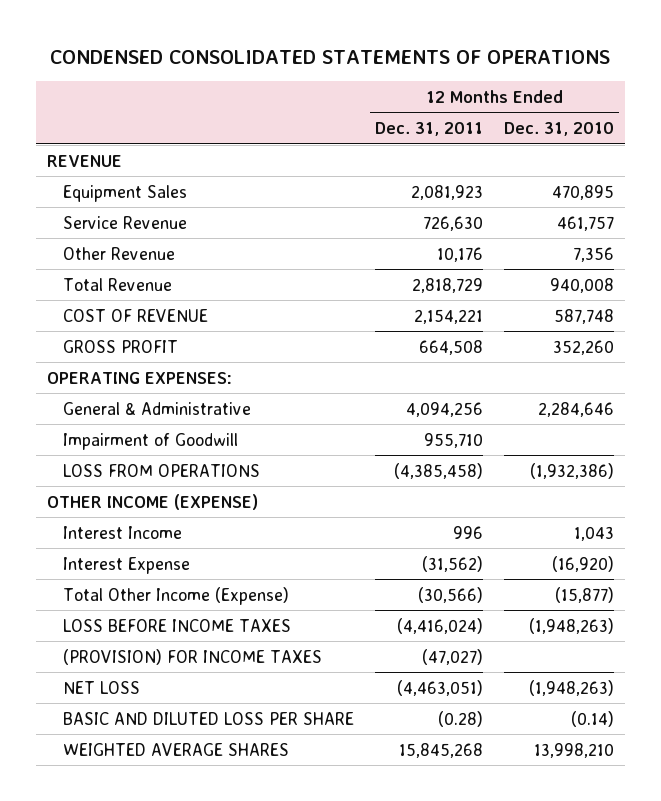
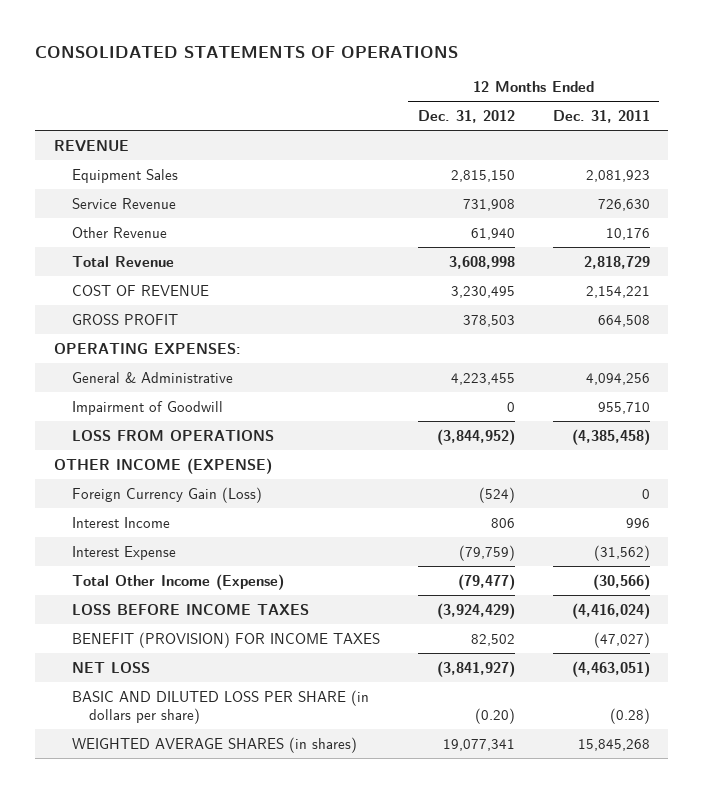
[50,49,611,64] CONDENSED CONSOLIDATED STATEMENTS OF OPERATIONS -> [35,46,459,59] CONSOLIDATED STATEMENTS OF OPERATIONS
[504,121,615,136] Dec. 31, 2010 -> none
none -> [417,109,515,123] Dec. 31, 2012
none -> [71,486,262,503] Foreign Currency Gain (Loss)
[63,648,323,665] (PROVISION) FOR INCOME TAXES -> [71,631,380,648] BENEFIT (PROVISION) FOR INCOME TAXES
[63,711,355,725] BASIC AND DILUTED LOSS PER SHARE -> [71,689,369,724] BASIC AND DILUTED LOSS PER SHARE (in dollars per share)
[63,742,290,756] WEIGHTED AVERAGE SHARES -> [71,736,357,753] WEIGHTED AVERAGE SHARES (in shares)

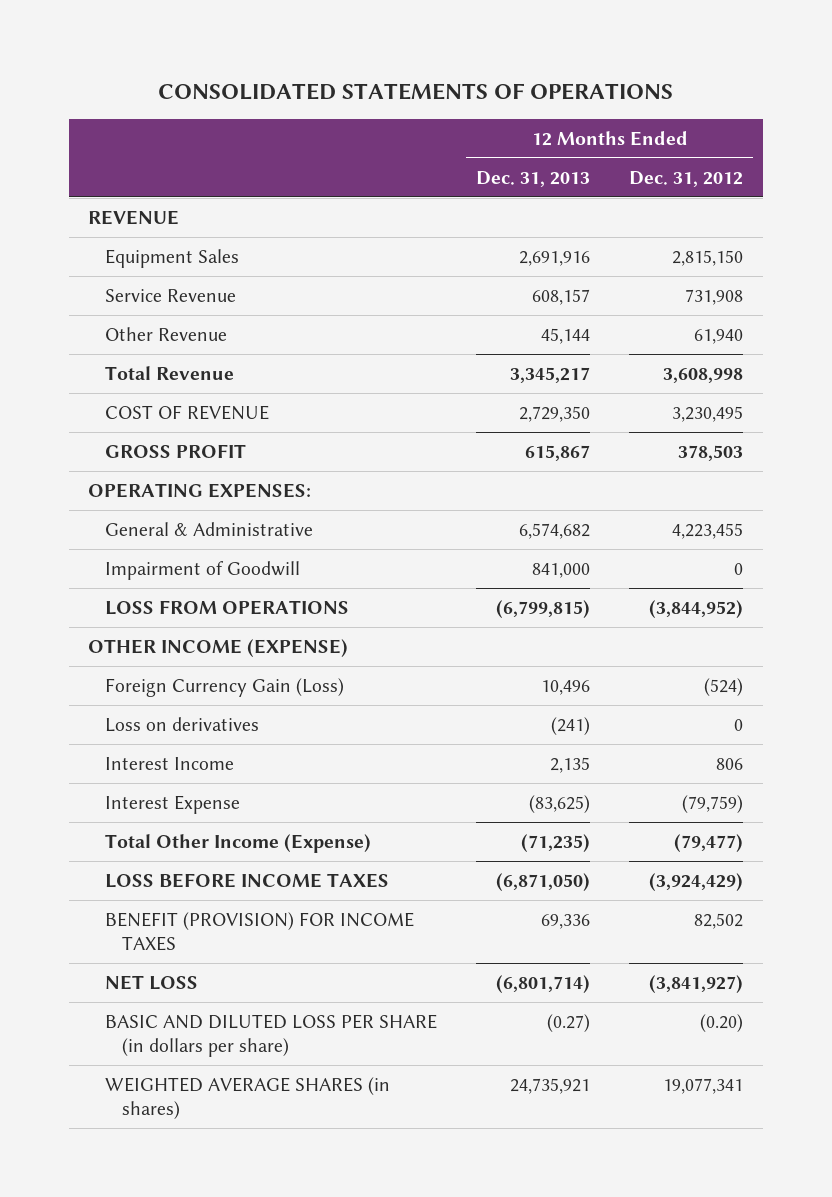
[552,109,650,123] Dec. 31, 2011 -> none
none -> [476,170,591,187] Dec. 31, 2013
none -> [104,716,259,732] Loss on derivatives

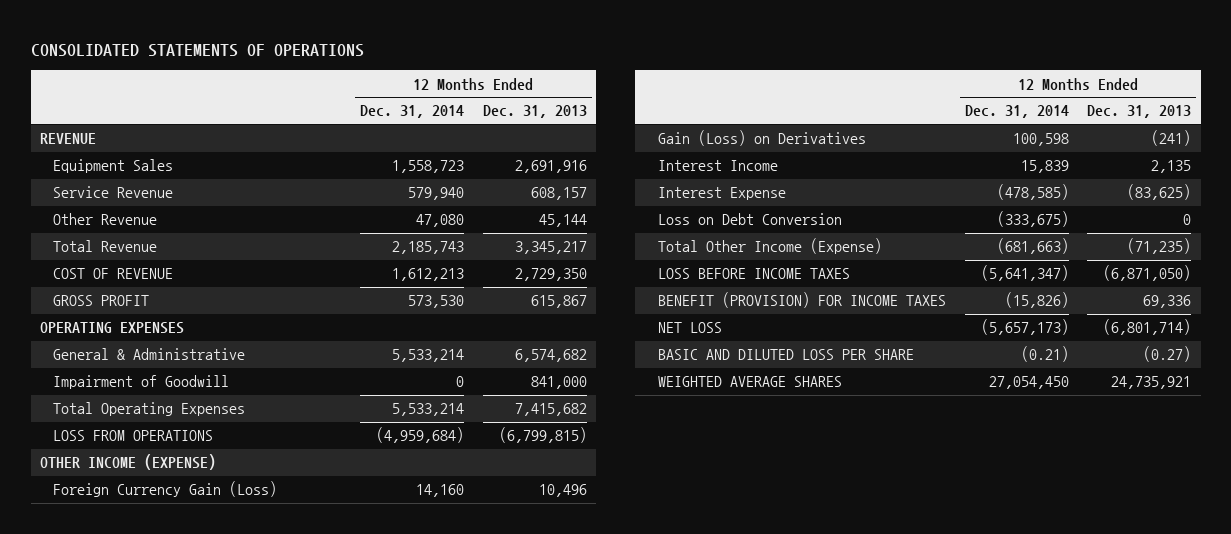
[629,170,744,187] Dec. 31, 2012 -> none
none -> [359,105,464,119] Dec. 31, 2014
[88,482,312,498] OPERATING EXPENSES: -> [40,322,185,335] OPERATING EXPENSES
none -> [53,402,246,417] Total Operating Expenses
[104,716,259,732] Loss on derivatives -> [657,130,866,147] Gain (Loss) on Derivatives
none -> [657,213,842,226] Loss on Debt Conversion
[104,1013,437,1057] BASIC AND DILUTED LOSS PER SHARE (in dollars per share) -> [657,349,914,361] BASIC AND DILUTED LOSS PER SHARE
[104,1076,390,1119] WEIGHTED AVERAGE SHARES (in shares) -> [657,376,842,388] WEIGHTED AVERAGE SHARES

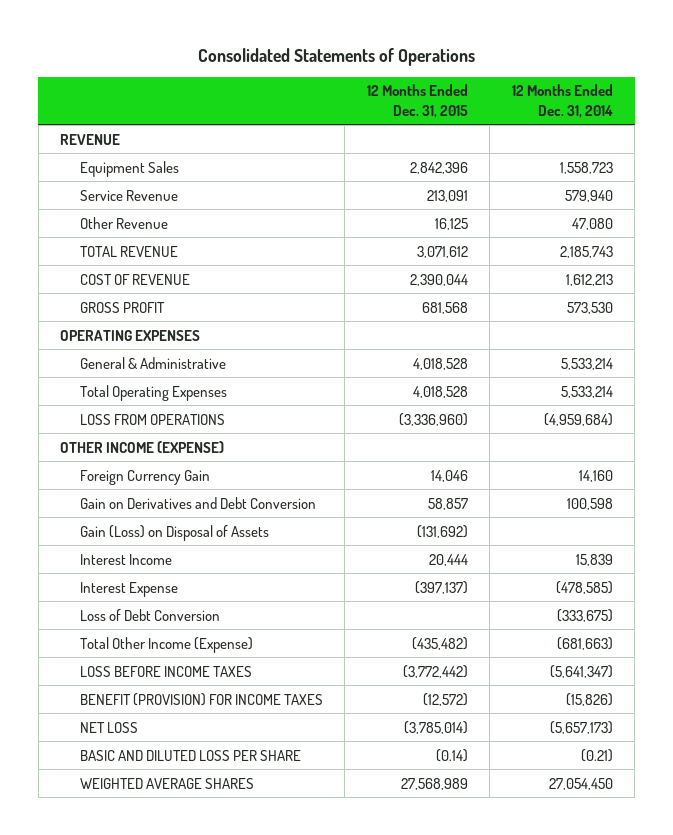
[30,43,364,57] CONSOLIDATED STATEMENTS OF OPERATIONS -> [197,47,475,66] Consolidated Statements of Operations
[482,105,587,119] Dec. 31, 2013 -> none
none -> [366,84,468,118] 12 Months Ended Dec. 31, 2015
[53,240,158,253] Total Revenue -> [79,245,178,257] TOTAL REVENUE
[53,375,230,390] Impairment of Goodwill -> none
[53,481,278,498] Foreign Currency Gain (Loss) -> [79,469,210,485] Foreign Currency Gain
[657,130,866,147] Gain (Loss) on Derivatives -> [79,496,316,509] Gain on Derivatives and Debt Conversion
none -> [79,524,269,541] Gain (Loss) on Disposal of Assets
[657,213,842,226] Loss on Debt Conversion -> [79,608,220,621] Loss of Debt Conversion

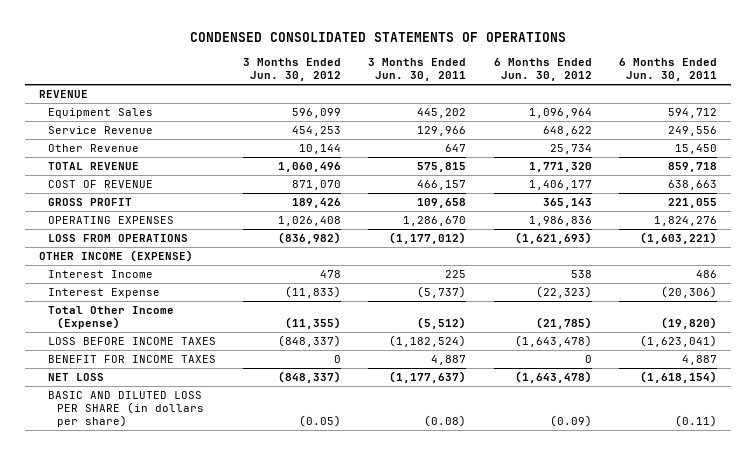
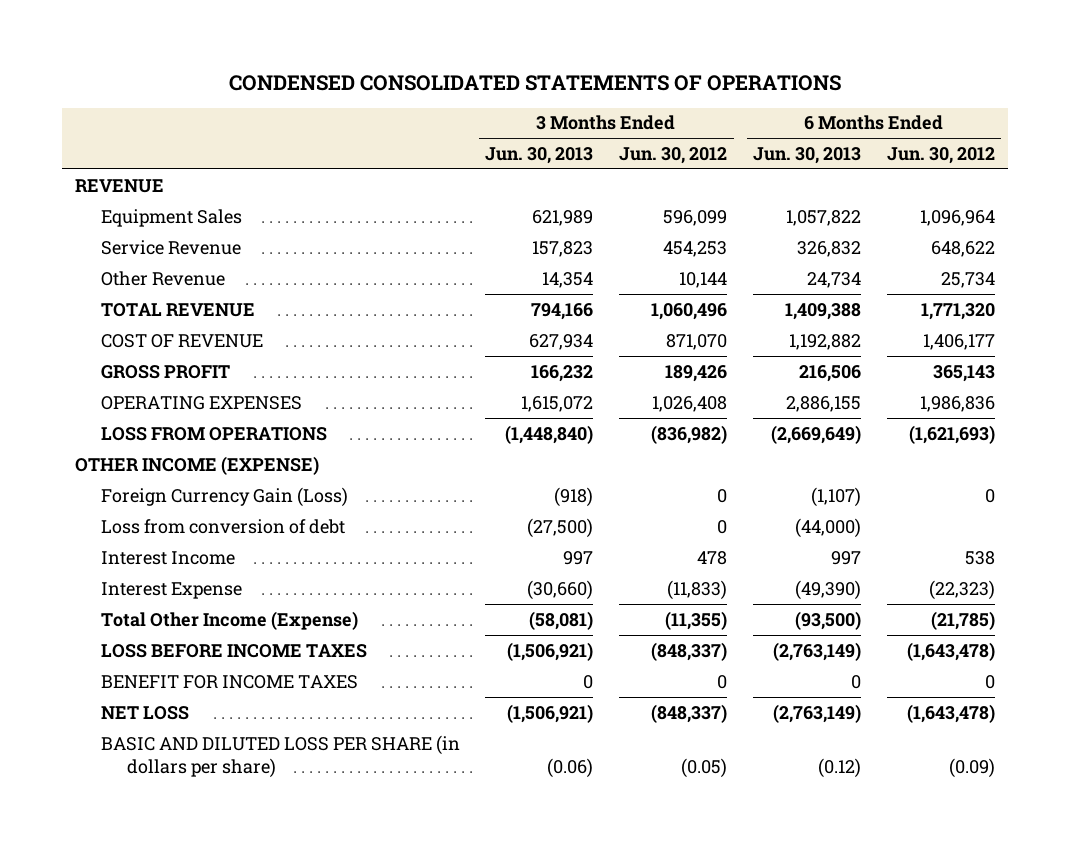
[368,58,467,82] 3 Months Ended Jun. 30, 2011 -> none
[618,58,717,82] 6 Months Ended Jun. 30, 2011 -> none
none -> [485,147,594,165] Jun. 30, 2013
none -> [752,147,861,165] Jun. 30, 2013
none -> [100,486,348,507] Foreign Currency Gain (Loss)
none -> [100,518,345,534] Loss from conversion of debt

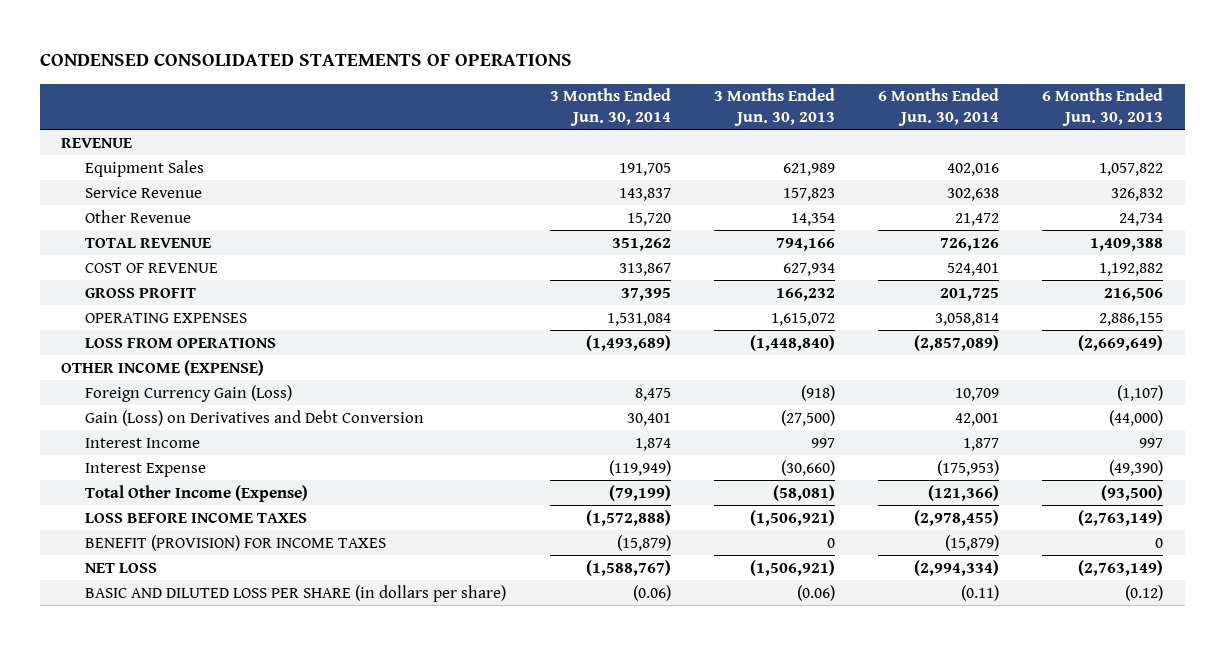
[619,147,728,165] Jun. 30, 2012 -> none
[886,147,995,165] Jun. 30, 2012 -> none
none -> [549,88,671,126] 3 Months Ended Jun. 30, 2014
none -> [877,88,999,126] 6 Months Ended Jun. 30, 2014
[100,518,345,534] Loss from conversion of debt -> [85,409,425,426] Gain (Loss) on Derivatives and Debt Conversion
[100,674,358,689] BENEFIT FOR INCOME TAXES -> [85,534,387,551] BENEFIT (PROVISION) FOR INCOME TAXES

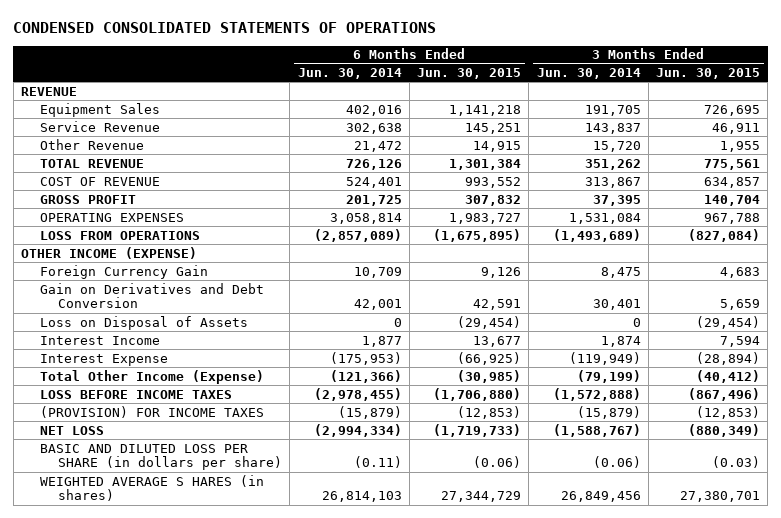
[713,88,835,126] 3 Months Ended Jun. 30, 2013 -> none
[1041,88,1163,126] 6 Months Ended Jun. 30, 2013 -> none
none -> [417,67,522,79] Jun. 30, 2015
none -> [655,67,760,79] Jun. 30, 2015
[85,384,293,402] Foreign Currency Gain (Loss) -> [39,264,208,279] Foreign Currency Gain
[85,409,425,426] Gain (Loss) on Derivatives and Debt Conversion -> [39,282,264,309] Gain on Derivatives and Debt Conversion
none -> [39,315,248,330] Loss on Disposal of Assets
[85,534,387,551] BENEFIT (PROVISION) FOR INCOME TAXES -> [39,405,264,418] (PROVISION) FOR INCOME TAXES
none -> [39,474,264,502] WEIGHTED AVERAGE S HARES (in shares)

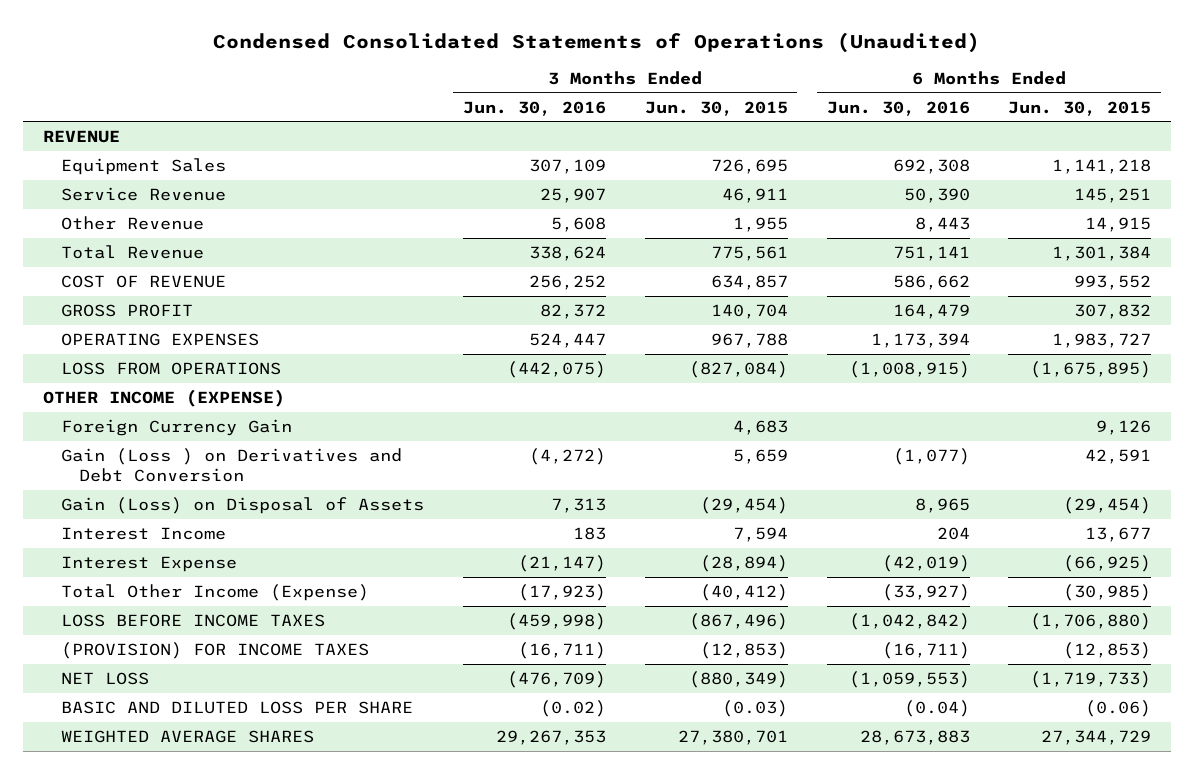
[13,21,437,33] CONDENSED CONSOLIDATED STATEMENTS OF OPERATIONS -> [213,31,981,53] Condensed Consolidated Statements of Operations (Unaudited)
[297,67,402,79] Jun. 30, 2014 -> none
[536,67,641,79] Jun. 30, 2014 -> none
none -> [462,100,606,116] Jun. 30, 2016
none -> [826,100,970,116] Jun. 30, 2016
[39,158,144,168] TOTAL REVENUE -> [60,244,204,259] Total Revenue
[39,282,264,309] Gain on Derivatives and Debt Conversion -> [60,447,402,483] Gain (Loss ) on Derivatives and Debt Conversion
[39,315,248,330] Loss on Disposal of Assets -> [60,496,424,514] Gain (Loss) on Disposal of Assets
[39,443,283,471] BASIC AND DILUTED LOSS PER SHARE (in dollars per share) -> [60,700,413,714] BASIC AND DILUTED LOSS PER SHARE
[39,474,264,502] WEIGHTED AVERAGE S HARES (in shares) -> [60,729,314,743] WEIGHTED AVERAGE SHARES

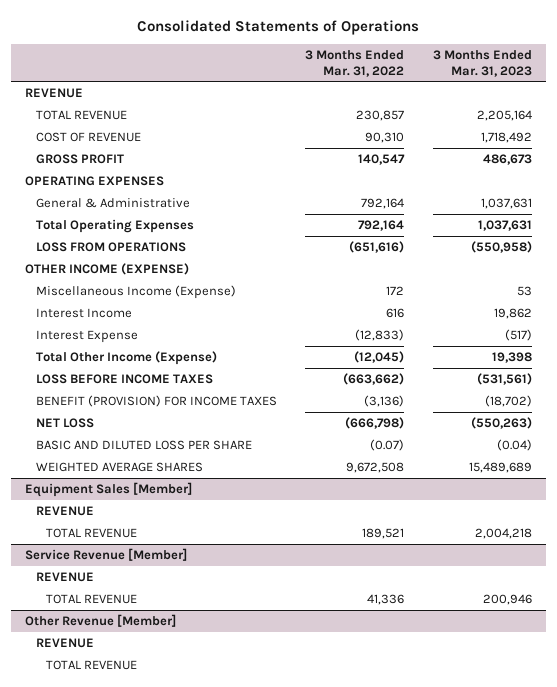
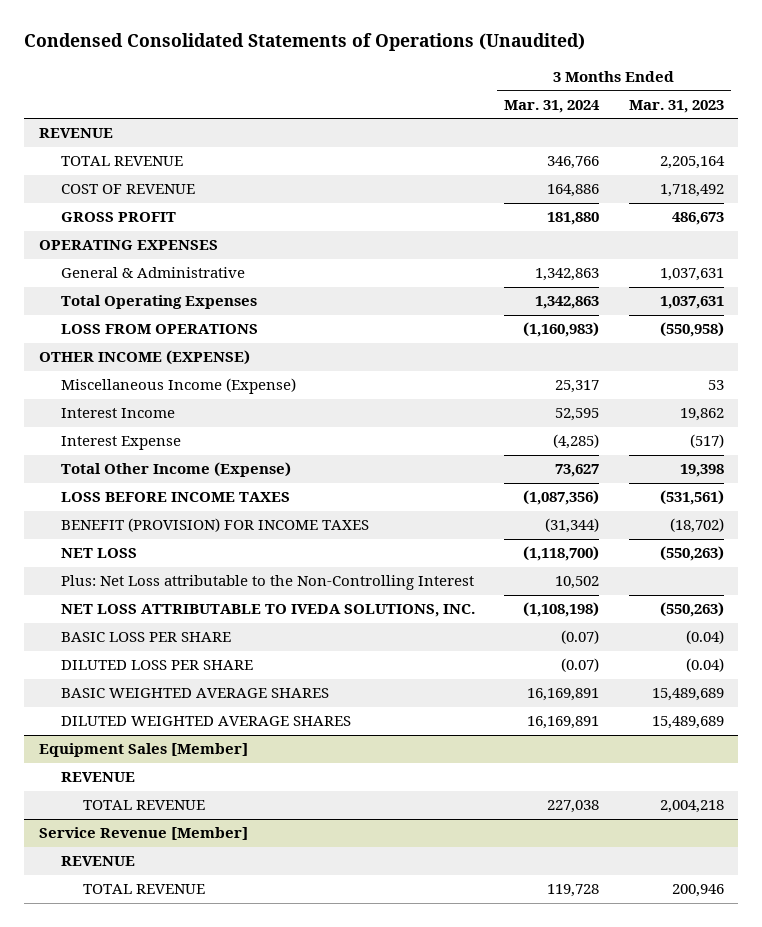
[137,20,420,36] Consolidated Statements of Operations -> [23,33,585,52] Condensed Consolidated Statements of Operations (Unaudited)
[305,50,405,77] 3 Months Ended Mar. 31, 2022 -> none
none -> [504,99,601,113] Mar. 31, 2024
none -> [60,575,474,591] Plus: Net Loss attributable to the Non-Controlling Interest
none -> [60,604,475,618] NET LOSS ATTRIBUTABLE TO IVEDA SOLUTIONS, INC.
[35,439,252,450] BASIC AND DILUTED LOSS PER SHARE -> [60,632,231,643] BASIC LOSS PER SHARE
none -> [60,660,253,671] DILUTED LOSS PER SHARE
[35,461,203,472] WEIGHTED AVERAGE SHARES -> [60,688,329,699] BASIC WEIGHTED AVERAGE SHARES
none -> [60,716,351,727] DILUTED WEIGHTED AVERAGE SHARES
[24,613,176,627] Other Revenue [Member] -> none
[35,637,94,648] REVENUE -> none
[46,659,138,670] TOTAL REVENUE -> none

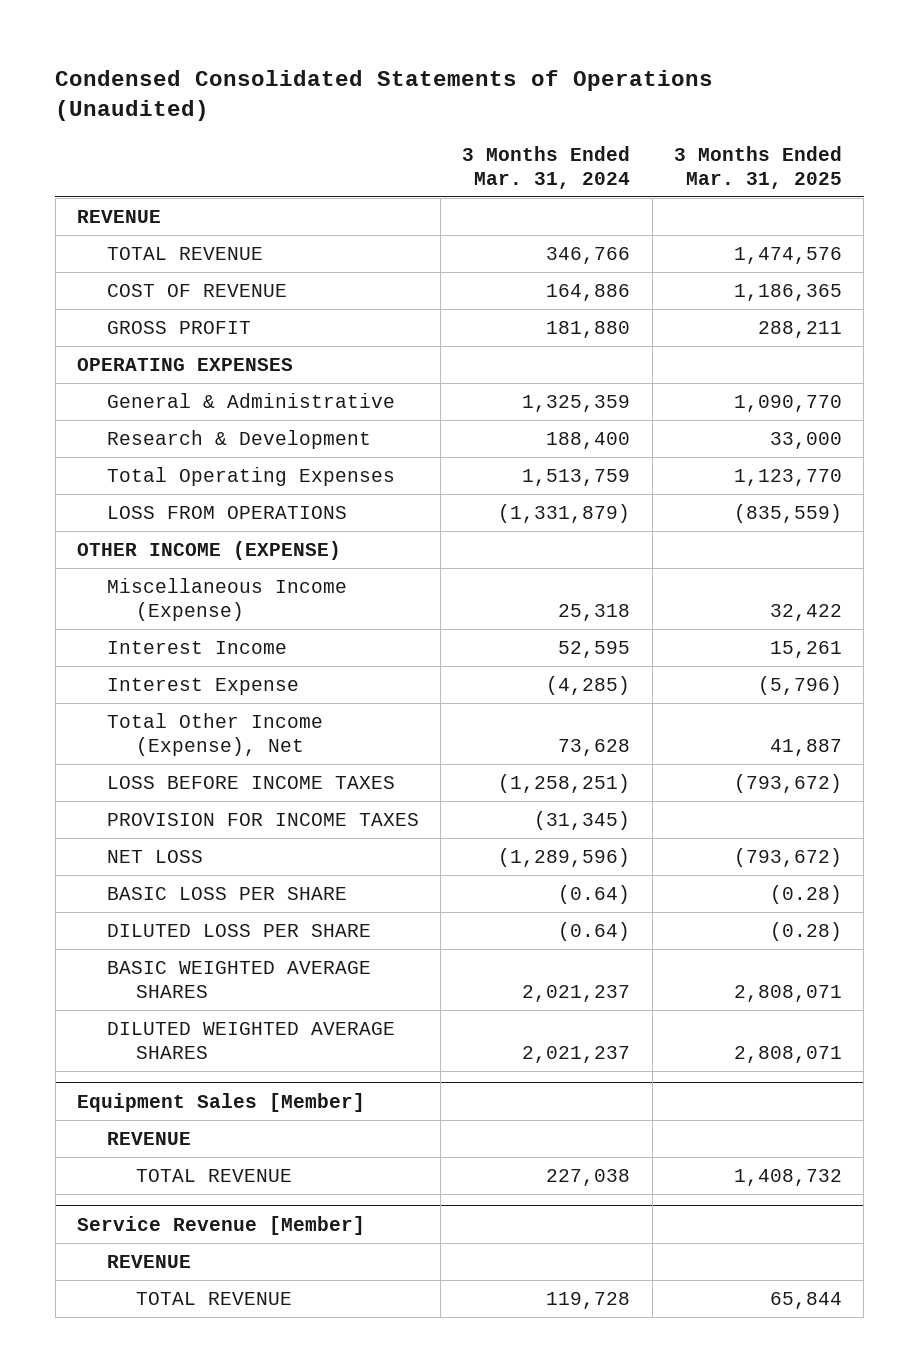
[628,99,724,113] Mar. 31, 2023 -> none
none -> [673,146,842,189] 3 Months Ended Mar. 31, 2025
[535,268,600,282] 1,342,863 -> [522,395,631,413] 1,325,359
none -> [106,430,371,450] Research & Development
[535,296,600,310] 1,342,863 -> [522,469,631,487] 1,513,759
[523,322,600,338] (1,160,983) -> [498,504,631,524] (1,331,879)
[555,380,600,394] 25,317 -> [558,603,631,621] 25,318
[60,575,474,591] Plus: Net Loss attributable to the Non-Controlling Interest -> none
[60,604,475,618] NET LOSS ATTRIBUTABLE TO IVEDA SOLUTIONS, INC. -> none
[60,462,291,478] Total Other Income (Expense) -> [106,713,323,756] Total Other Income (Expense), Net
[555,464,600,478] 73,627 -> [558,738,631,756] 73,628
[523,490,600,506] (1,087,356) -> [498,774,631,794] (1,258,251)
[60,518,369,533] BENEFIT (PROVISION) FOR INCOME TAXES -> [106,813,419,827] PROVISION FOR INCOME TAXES
[545,518,600,534] (31,344) -> [534,811,631,831] (31,345)
[523,546,600,562] (1,118,700) -> [498,848,631,868] (1,289,596)
[561,630,600,645] (0.07) -> [558,885,631,905] (0.64)
[561,658,600,673] (0.07) -> [558,922,631,942] (0.64)
[527,688,600,702] 16,169,891 -> [522,984,631,1002] 2,021,237
[527,716,600,730] 16,169,891 -> [522,1045,631,1063] 2,021,237

